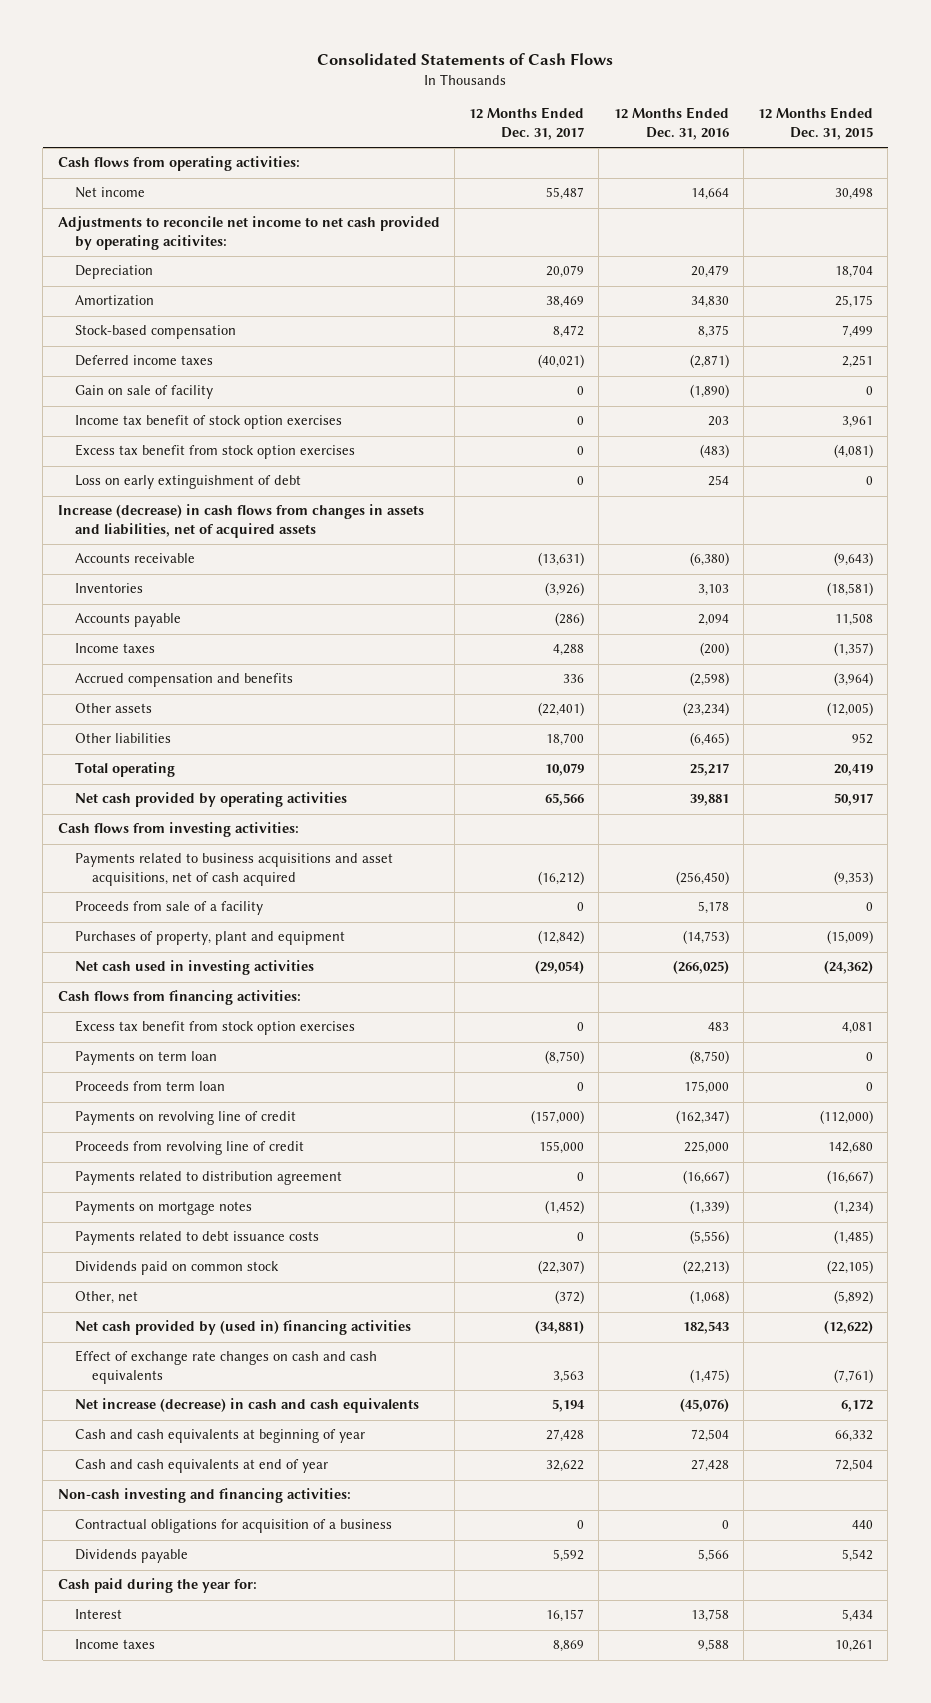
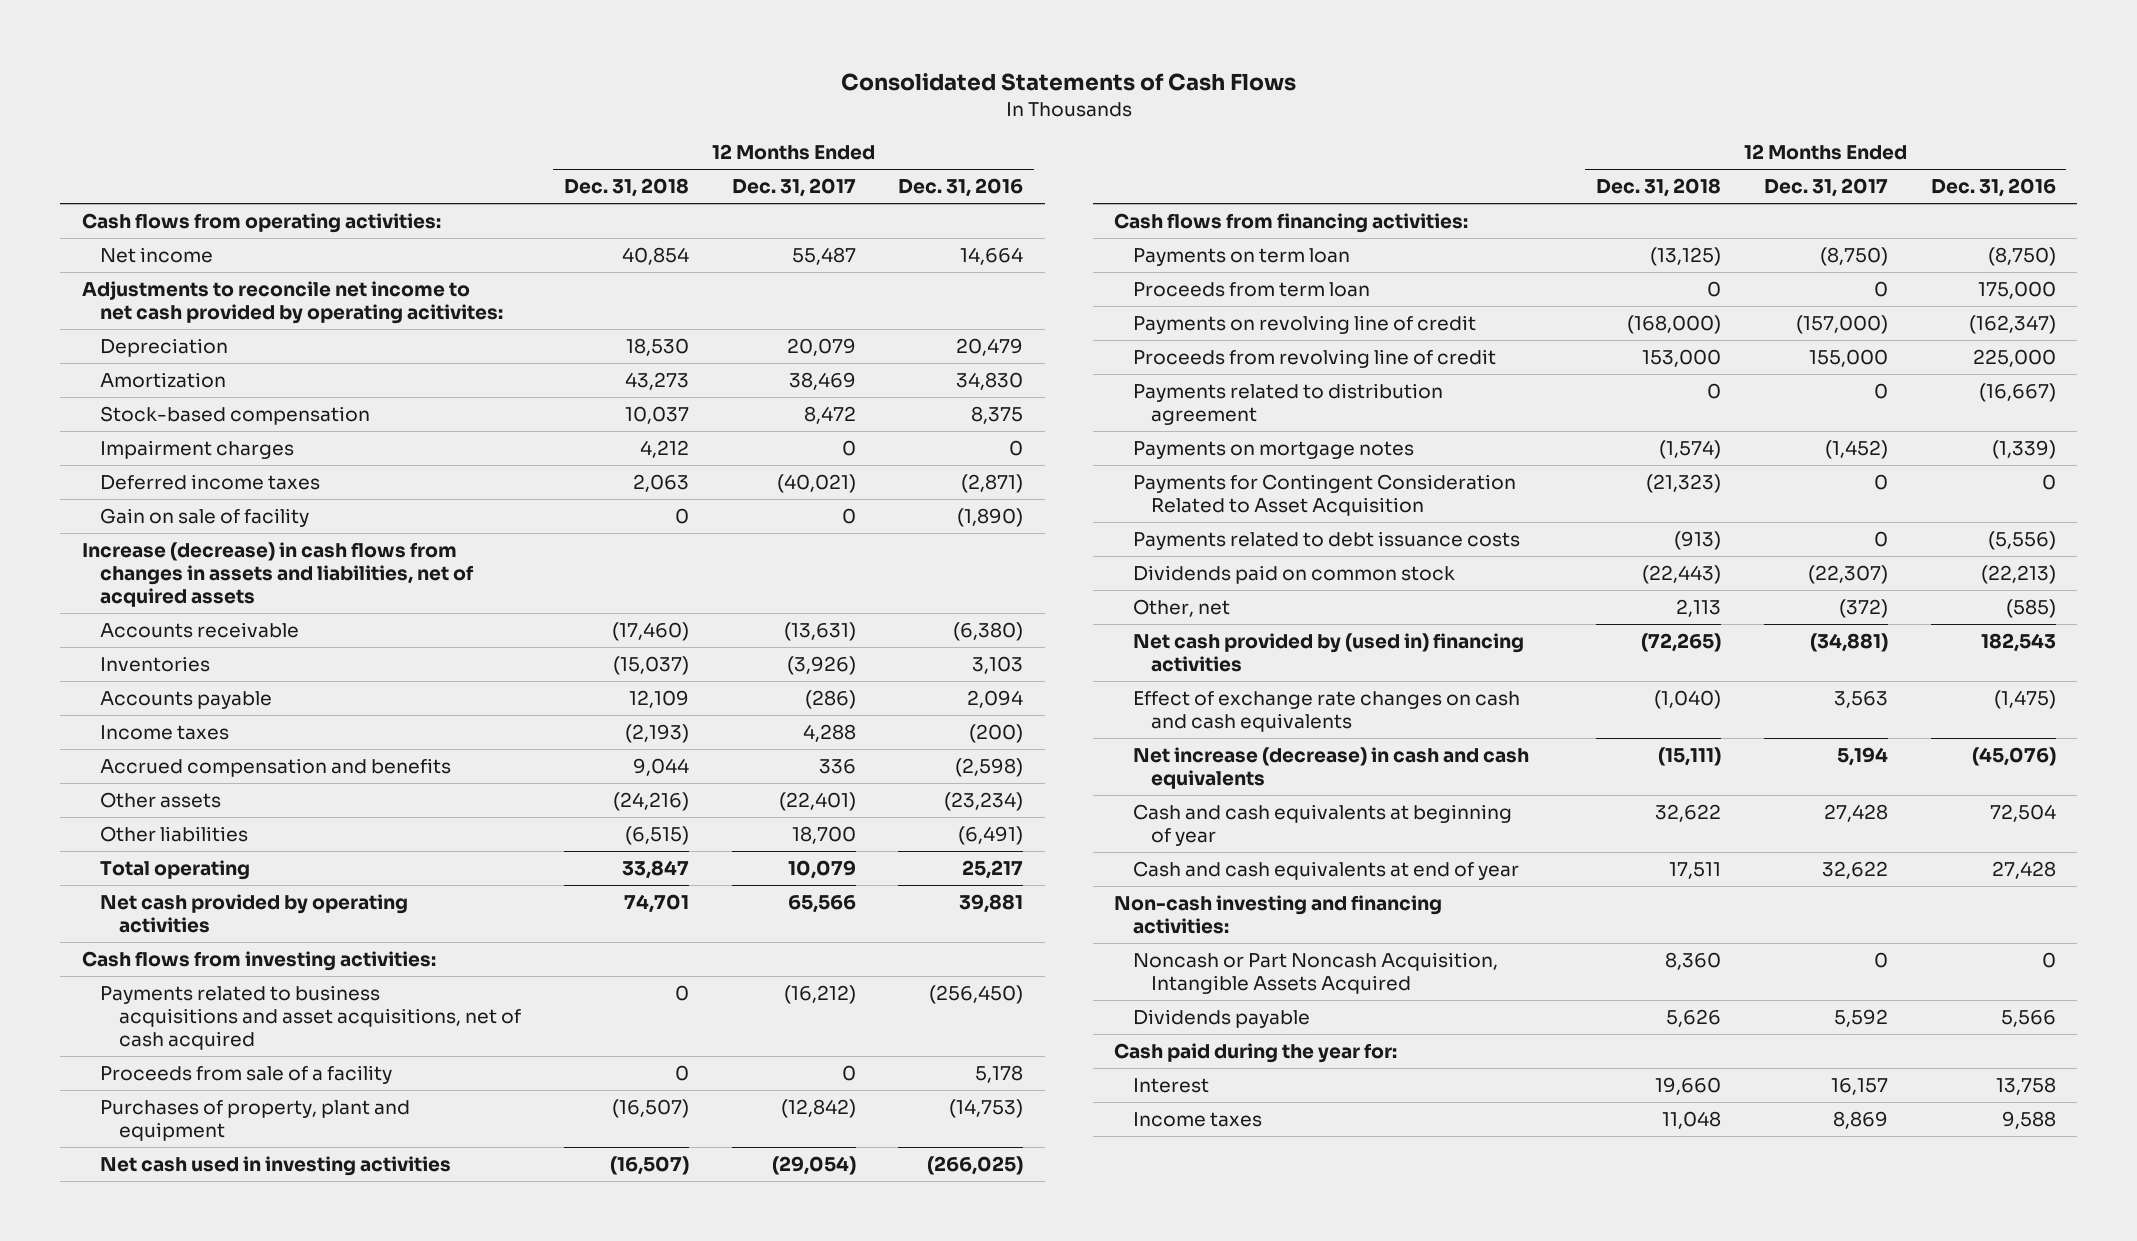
[758,107,874,140] 12 Months Ended Dec. 31, 2015 -> none
none -> [563,178,689,198] Dec. 31, 2018
none -> [100,440,295,460] Impairment charges
[74,415,342,430] Income tax benefit of stock option exercises -> none
[74,444,355,460] Excess tax benefit from stock option exercises -> none
[74,475,301,490] Loss on early extinguishment of debt -> none
[689,732,729,747] (6,465) -> [958,826,1024,846] (6,491)
[74,1020,355,1036] Excess tax benefit from stock option exercises -> none
none -> [1132,474,1516,517] Payments for Contingent Consideration Related to Asset Acquisition
[689,1290,729,1305] (1,068) -> [2005,599,2056,619] (585)
[74,1519,392,1534] Contractual obligations for acquisition of a business -> none
none -> [1132,952,1498,995] Noncash or Part Noncash Acquisition, Intangible Assets Acquired

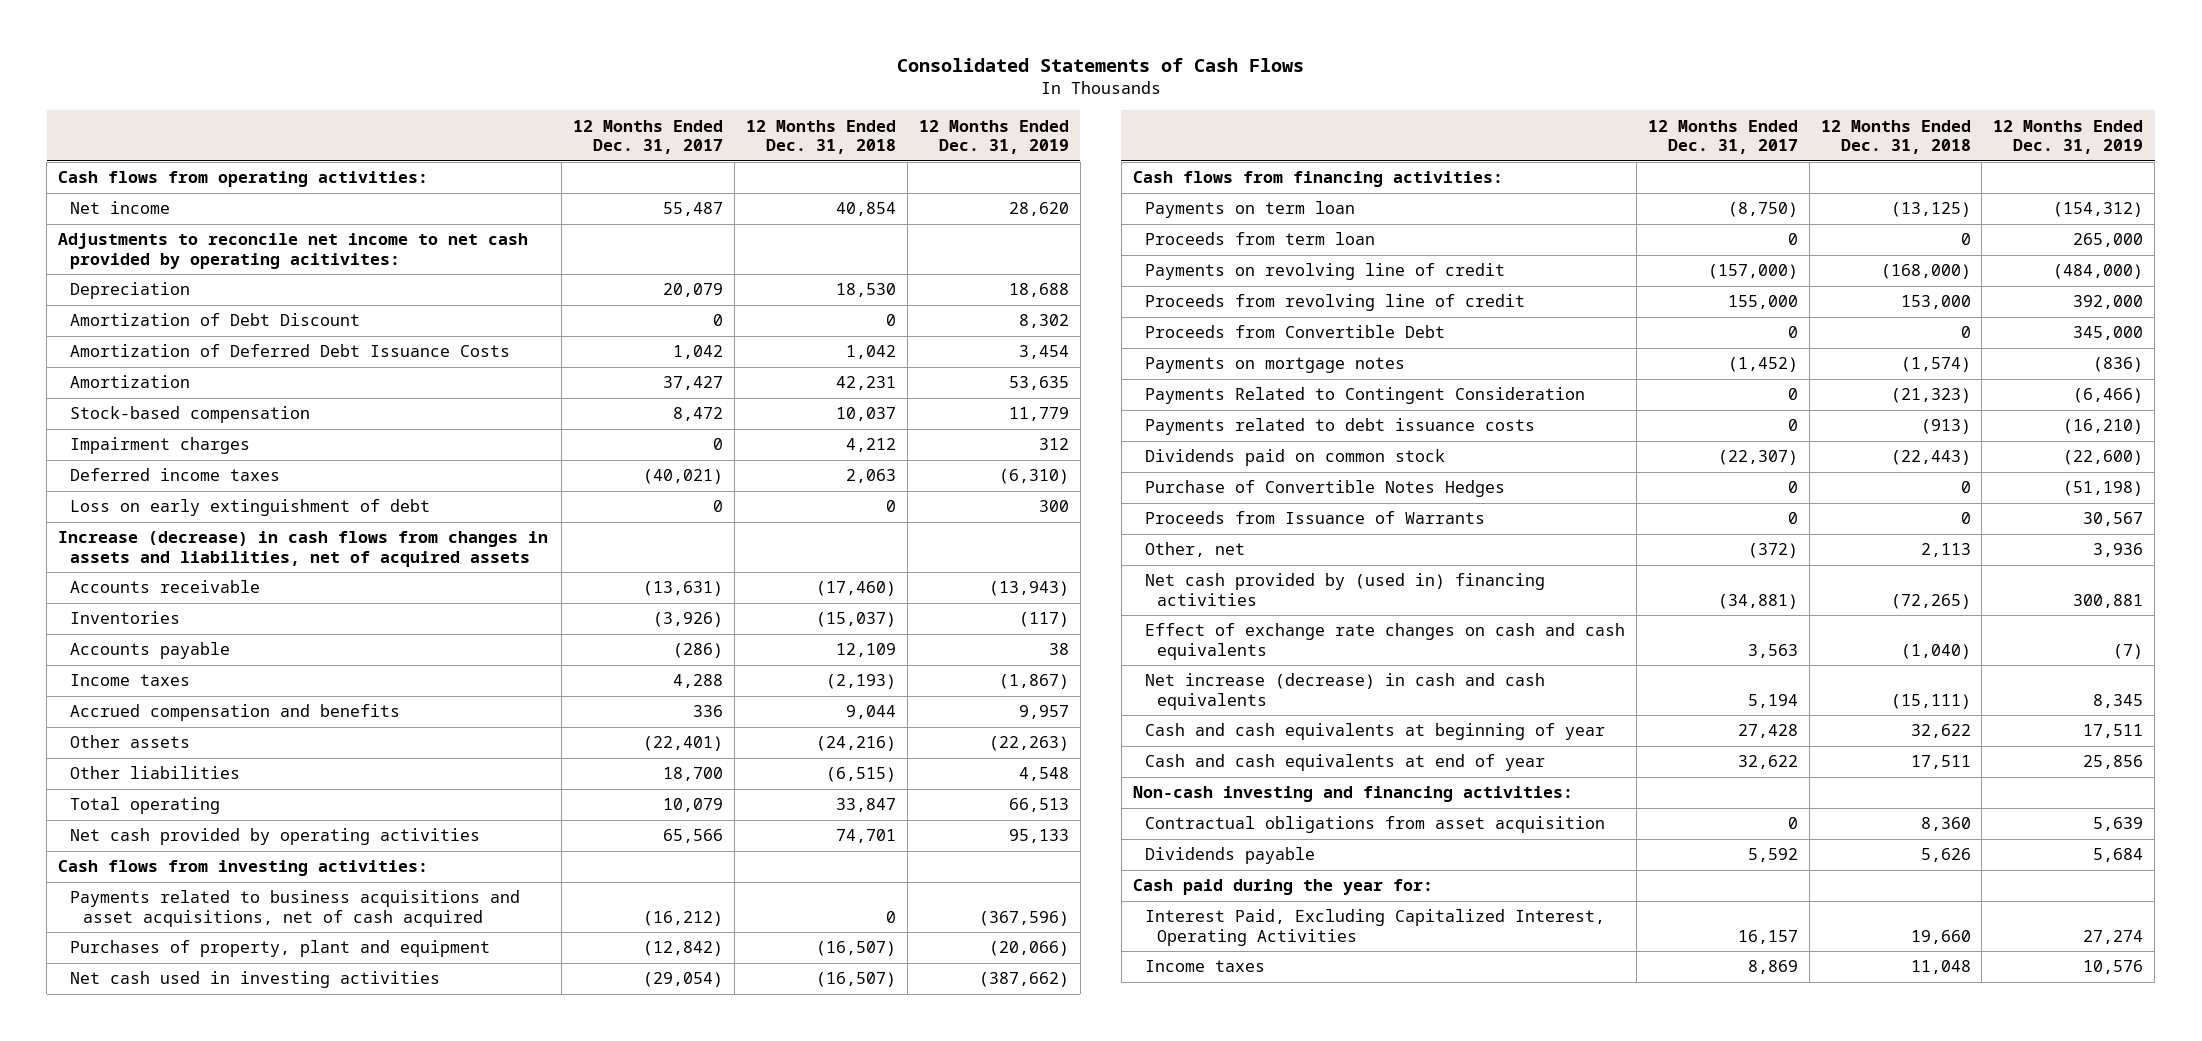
[898,178,1024,198] Dec. 31, 2016 -> none
none -> [918,119,1069,155] 12 Months Ended Dec. 31, 2019
none -> [70,313,361,327] Amortization of Debt Discount
none -> [70,344,511,358] Amortization of Deferred Debt Issuance Costs
[624,372,689,391] 43,273 -> [836,376,897,391] 42,231
[788,372,856,391] 38,469 -> [663,376,724,391] 37,427
[100,508,310,528] Gain on sale of facility -> none
none -> [70,499,431,517] Loss on early extinguishment of debt
[100,1065,393,1085] Proceeds from sale of a facility -> none
[1132,383,1443,426] Payments related to distribution agreement -> none
none -> [1144,325,1445,339] Proceeds from Convertible Debt
[1132,474,1516,517] Payments for Contingent Consideration Related to Asset Acquisition -> [1144,387,1585,405] Payments Related to Contingent Consideration
none -> [1144,480,1505,498] Purchase of Convertible Notes Hedges
none -> [1144,511,1485,525] Proceeds from Issuance of Warrants
[1132,952,1498,995] Noncash or Part Noncash Acquisition, Intangible Assets Acquired -> [1144,816,1605,834] Contractual obligations from asset acquisition
[1132,1078,1209,1094] Interest -> [1144,909,1605,946] Interest Paid, Excluding Capitalized Interest, Operating Activities

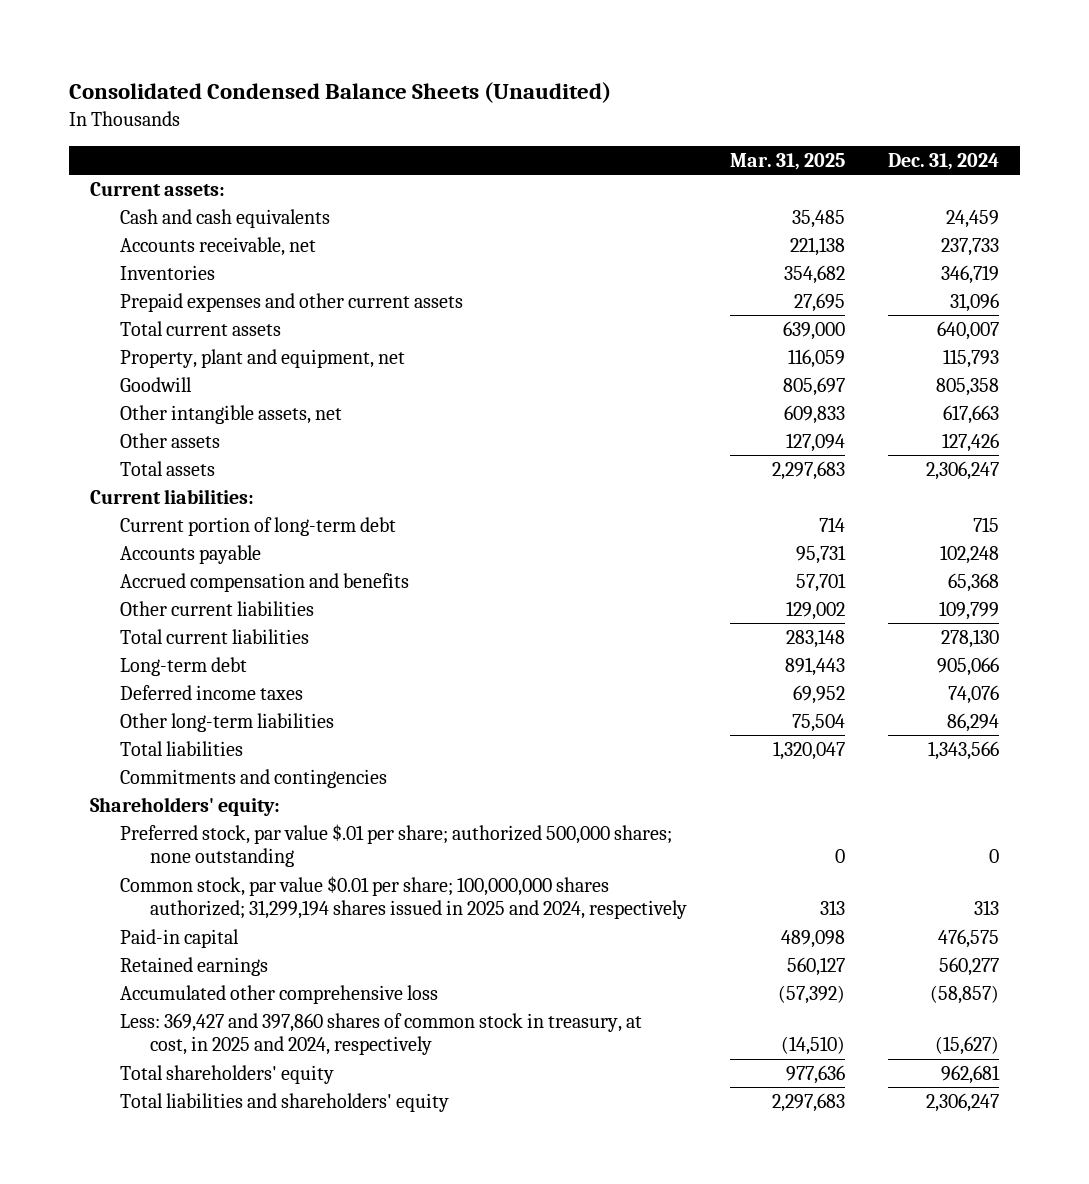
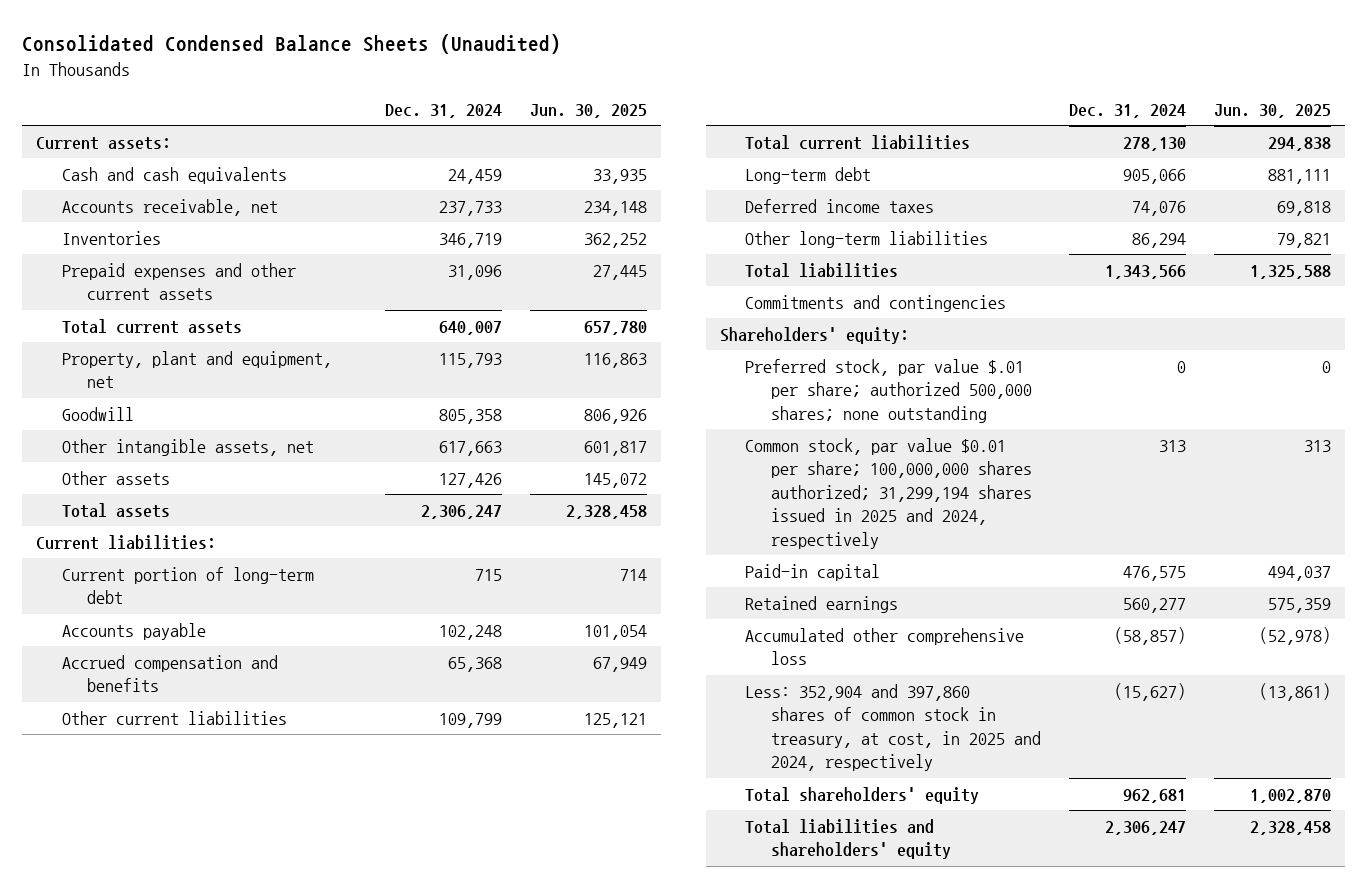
[729,152,845,170] Mar. 31, 2025 -> none
none -> [529,103,647,118] Jun. 30, 2025
[119,1012,642,1056] Less: 369,427 and 397,860 shares of common stock in treasury, at cost, in 2025 and 2024, respectively -> [745,684,1041,772] Less: 352,904 and 397,860 shares of common stock in treasury, at cost, in 2025 and 2024, respectively

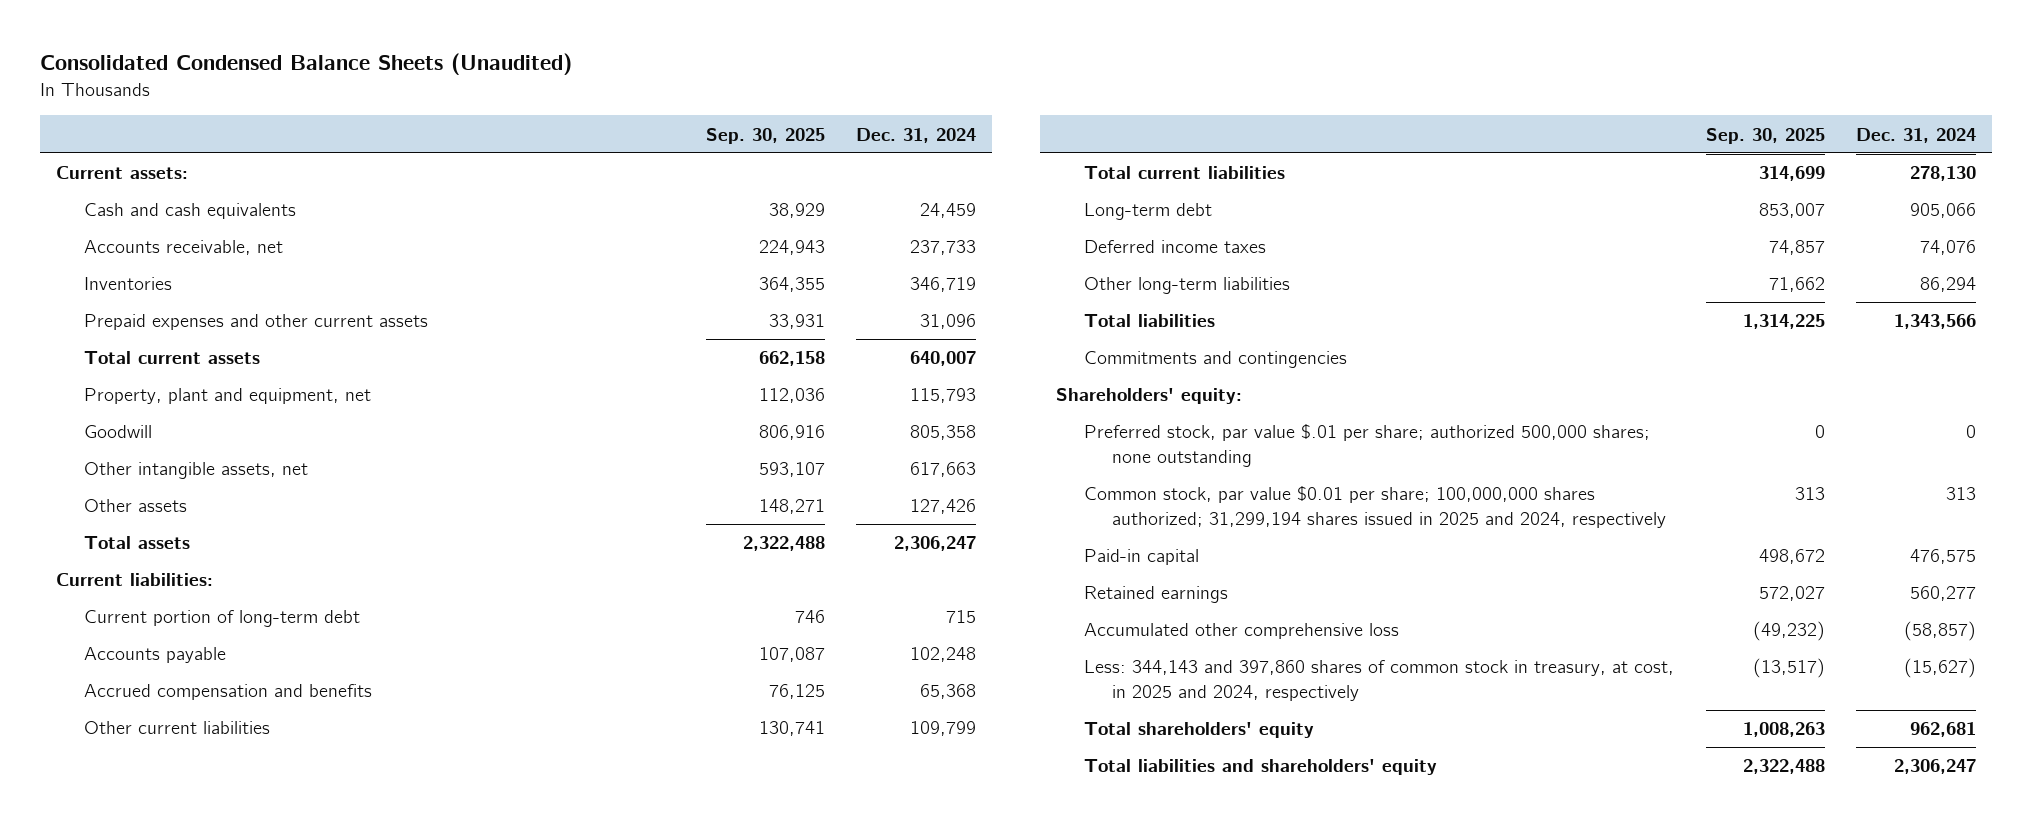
[529,103,647,118] Jun. 30, 2025 -> none
none -> [705,127,825,144] Sep. 30, 2025
[745,684,1041,772] Less: 352,904 and 397,860 shares of common stock in treasury, at cost, in 2025 and 2024, respectively -> [1083,660,1674,701] Less: 344,143 and 397,860 shares of common stock in treasury, at cost, in 2025 and 2024, respectively

